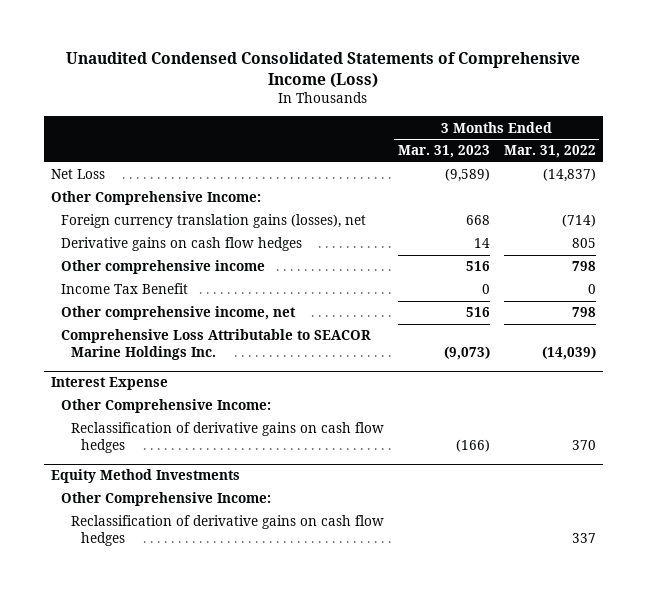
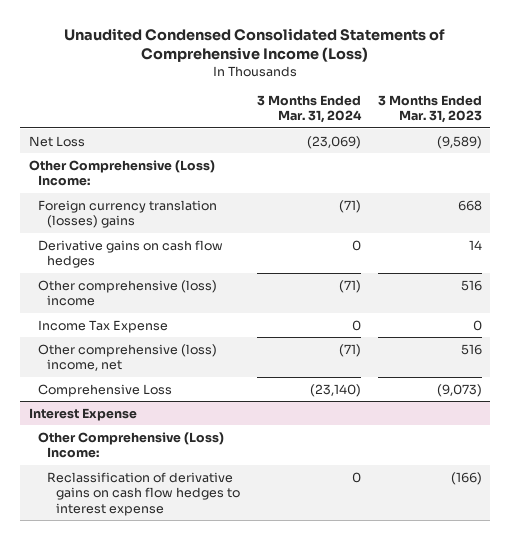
[503,145,596,159] Mar. 31, 2022 -> none
none -> [256,94,362,124] 3 Months Ended Mar. 31, 2024
[50,191,261,206] Other Comprehensive Income: -> [28,159,215,187] Other Comprehensive (Loss) Income:
[60,214,366,229] Foreign currency translation gains (losses), net -> [37,199,217,229] Foreign currency translation (losses) gains
[60,260,265,275] Other comprehensive income -> [37,279,217,307] Other comprehensive (loss) income
[60,283,188,295] Income Tax Benefit -> [37,319,168,333] Income Tax Expense
[60,306,296,321] Other comprehensive income, net -> [37,343,217,372] Other comprehensive (loss) income, net
[60,329,371,360] Comprehensive Loss Attributable to SEACOR Marine Holdings Inc. -> [37,383,172,397] Comprehensive Loss
[50,469,240,484] Equity Method Investments -> none
[60,492,271,507] Other Comprehensive Income: -> none
[70,515,384,546] Reclassification of derivative gains on cash flow hedges -> none
[60,399,271,414] Other Comprehensive Income: -> [37,431,224,459] Other Comprehensive (Loss) Income:
[70,422,384,453] Reclassification of derivative gains on cash flow hedges -> [46,471,241,516] Reclassification of derivative gains on cash flow hedges to interest expense

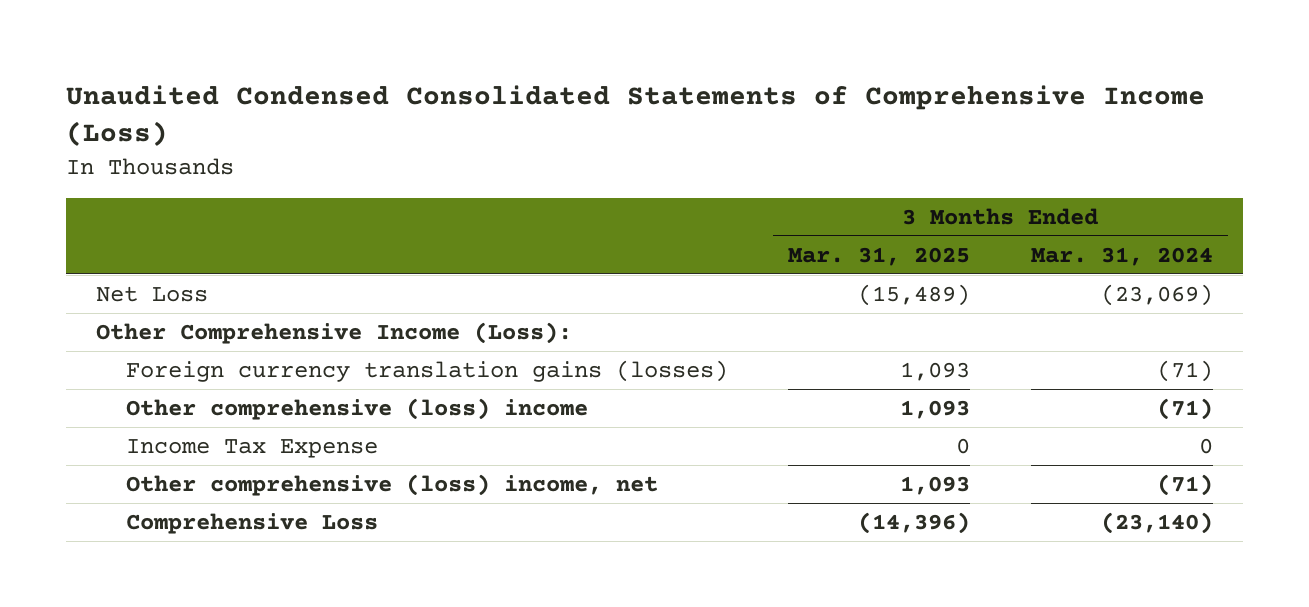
[377,94,482,124] 3 Months Ended Mar. 31, 2023 -> none
none -> [788,246,971,266] Mar. 31, 2025
[37,239,223,269] Derivative gains on cash flow hedges -> none
[28,159,215,187] Other Comprehensive (Loss) Income: -> [96,321,573,344] Other Comprehensive Income (Loss):
[37,199,217,229] Foreign currency translation (losses) gains -> [126,359,729,382] Foreign currency translation gains (losses)
[28,407,137,421] Interest Expense -> none
[37,431,224,459] Other Comprehensive (Loss) Income: -> none
[46,471,241,516] Reclassification of derivative gains on cash flow hedges to interest expense -> none

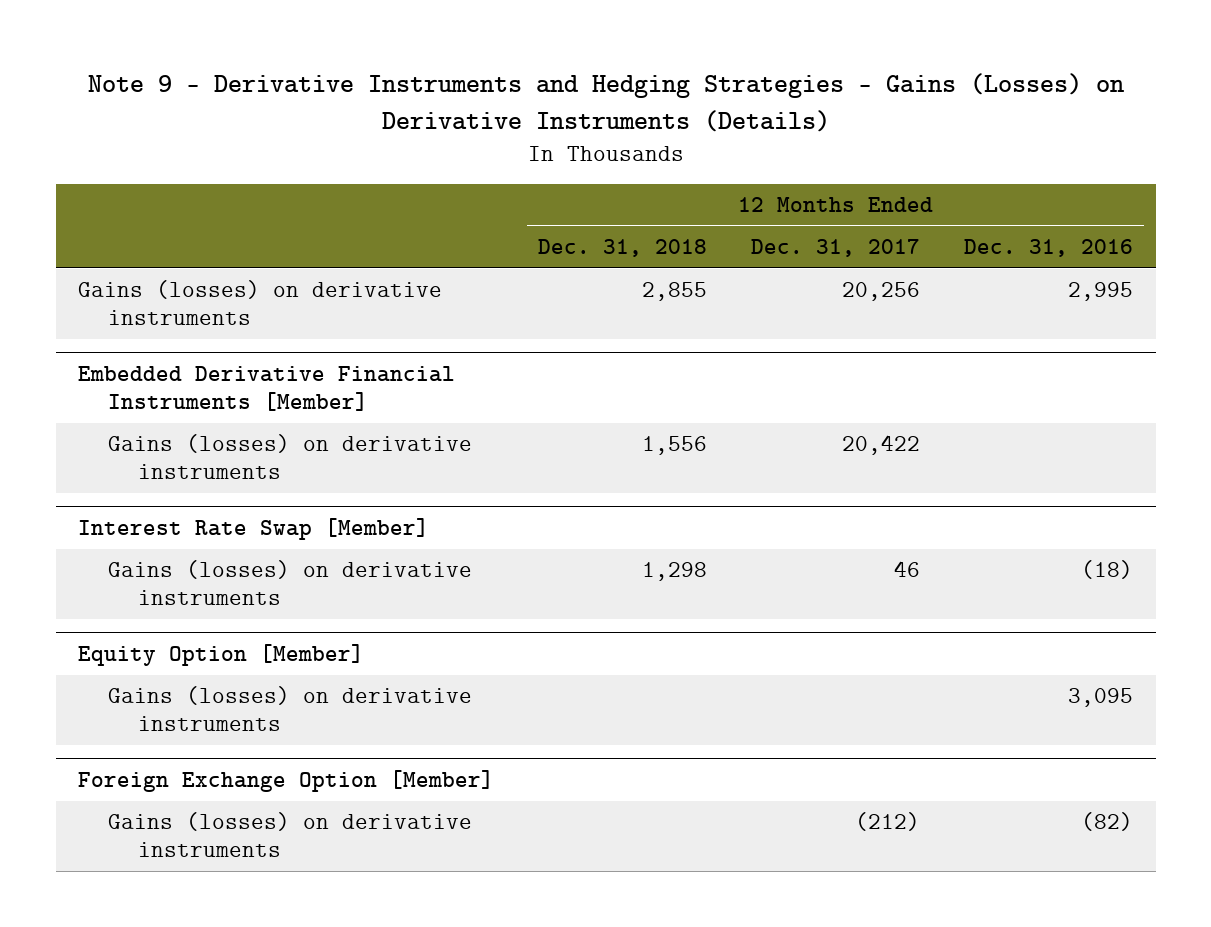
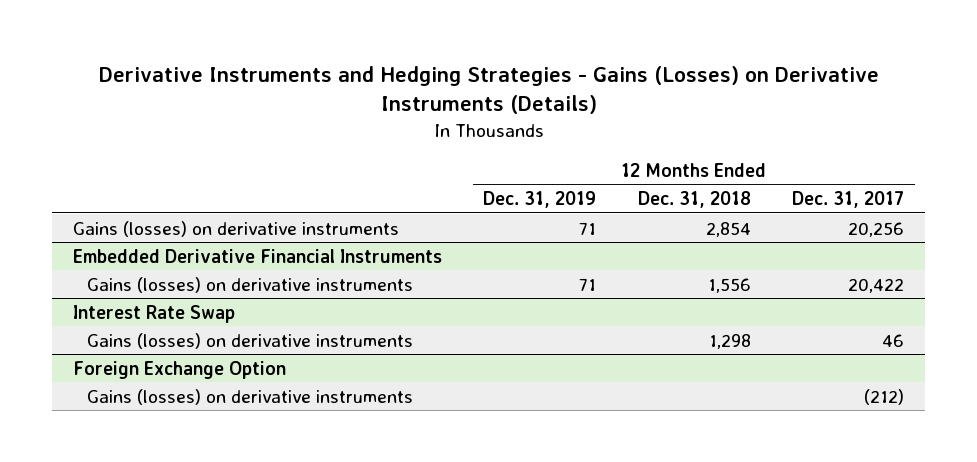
[87,73,1125,132] Note 9 - Derivative Instruments and Hedging Strategies - Gains (Losses) on Derivative Instruments (Details) -> [98,65,879,115] Derivative Instruments and Hedging Strategies - Gains (Losses) on Derivative Instruments (Details)
[964,239,1134,258] Dec. 31, 2016 -> none
none -> [483,190,597,208] Dec. 31, 2019
[641,282,707,302] 2,855 -> [705,221,751,237] 2,854
[77,366,455,411] Embedded Derivative Financial Instruments [Member] -> [72,248,442,263] Embedded Derivative Financial Instruments
[77,518,429,541] Interest Rate Swap [Member] -> [72,304,235,323] Interest Rate Swap
[77,644,364,667] Equity Option [Member] -> none
[107,686,472,731] Gains (losses) on derivative instruments -> none
[77,770,494,793] Foreign Exchange Option [Member] -> [72,360,286,379] Foreign Exchange Option

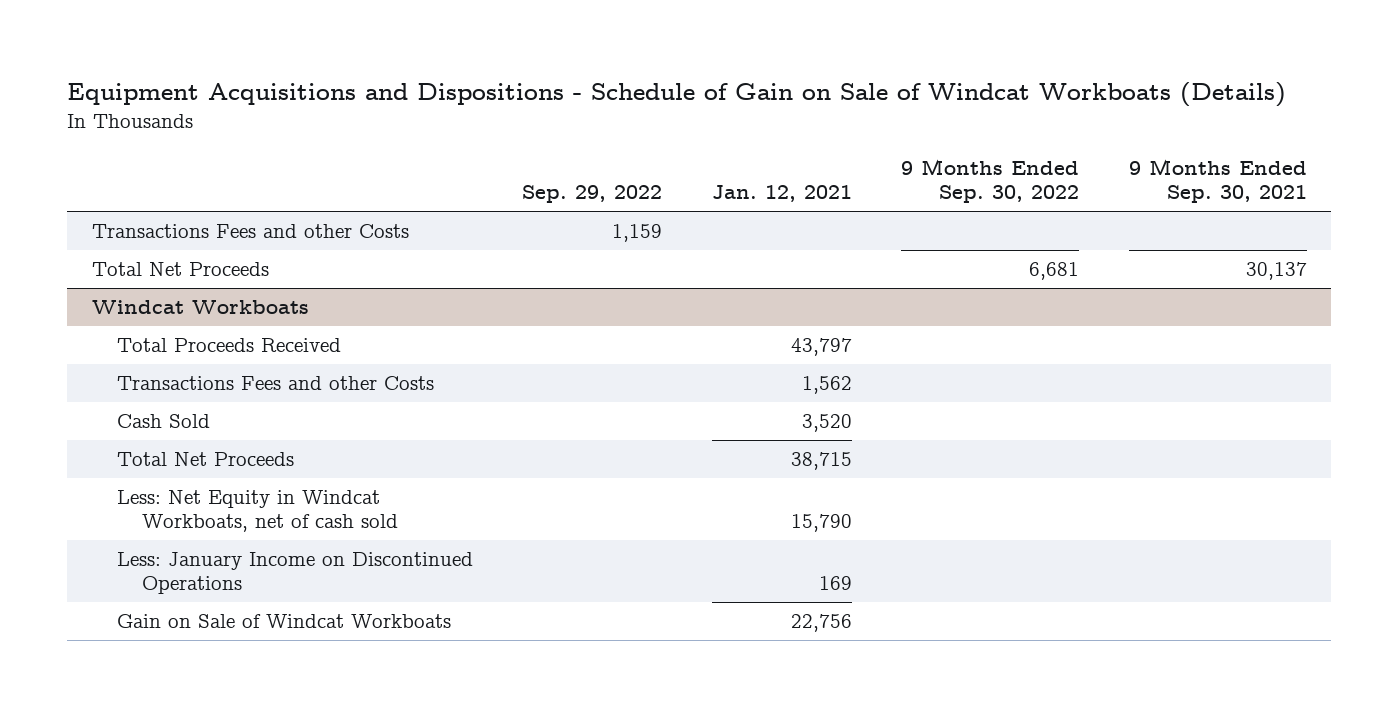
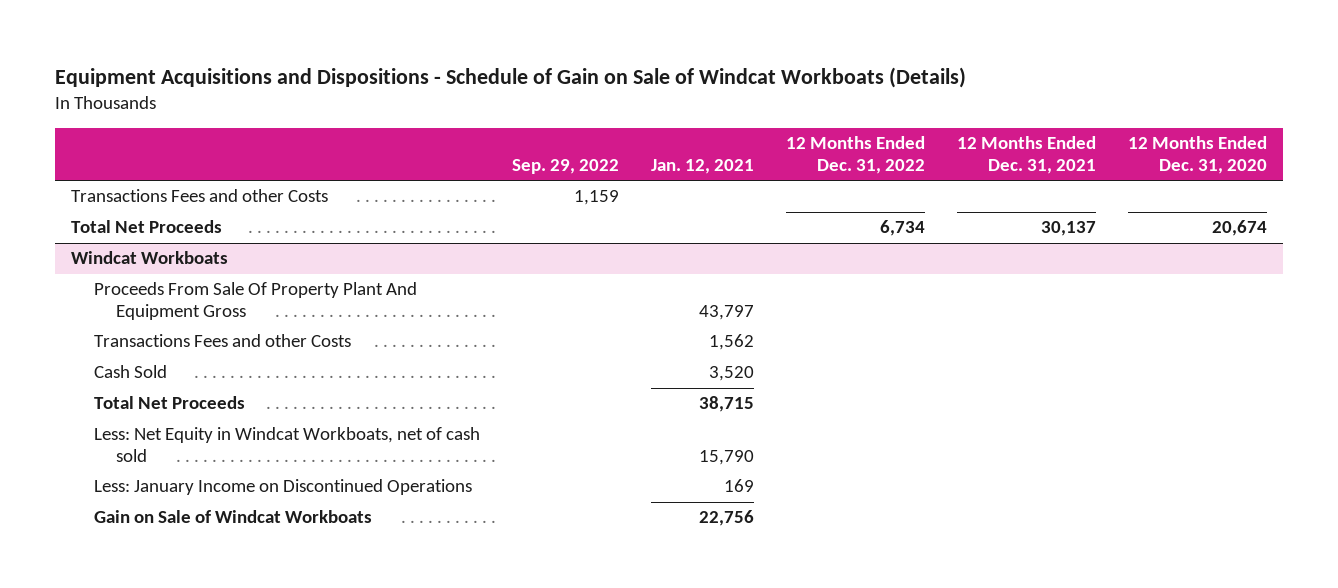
[901,159,1080,204] 9 Months Ended Sep. 30, 2022 -> none
[1128,159,1307,204] 9 Months Ended Sep. 30, 2021 -> none
none -> [785,136,925,175] 12 Months Ended Dec. 31, 2022
none -> [956,136,1096,175] 12 Months Ended Dec. 31, 2021
none -> [1127,136,1267,175] 12 Months Ended Dec. 31, 2020
[116,338,341,353] Total Proceeds Received -> [93,282,417,320] Proceeds From Sale Of Property Plant And Equipment Gross

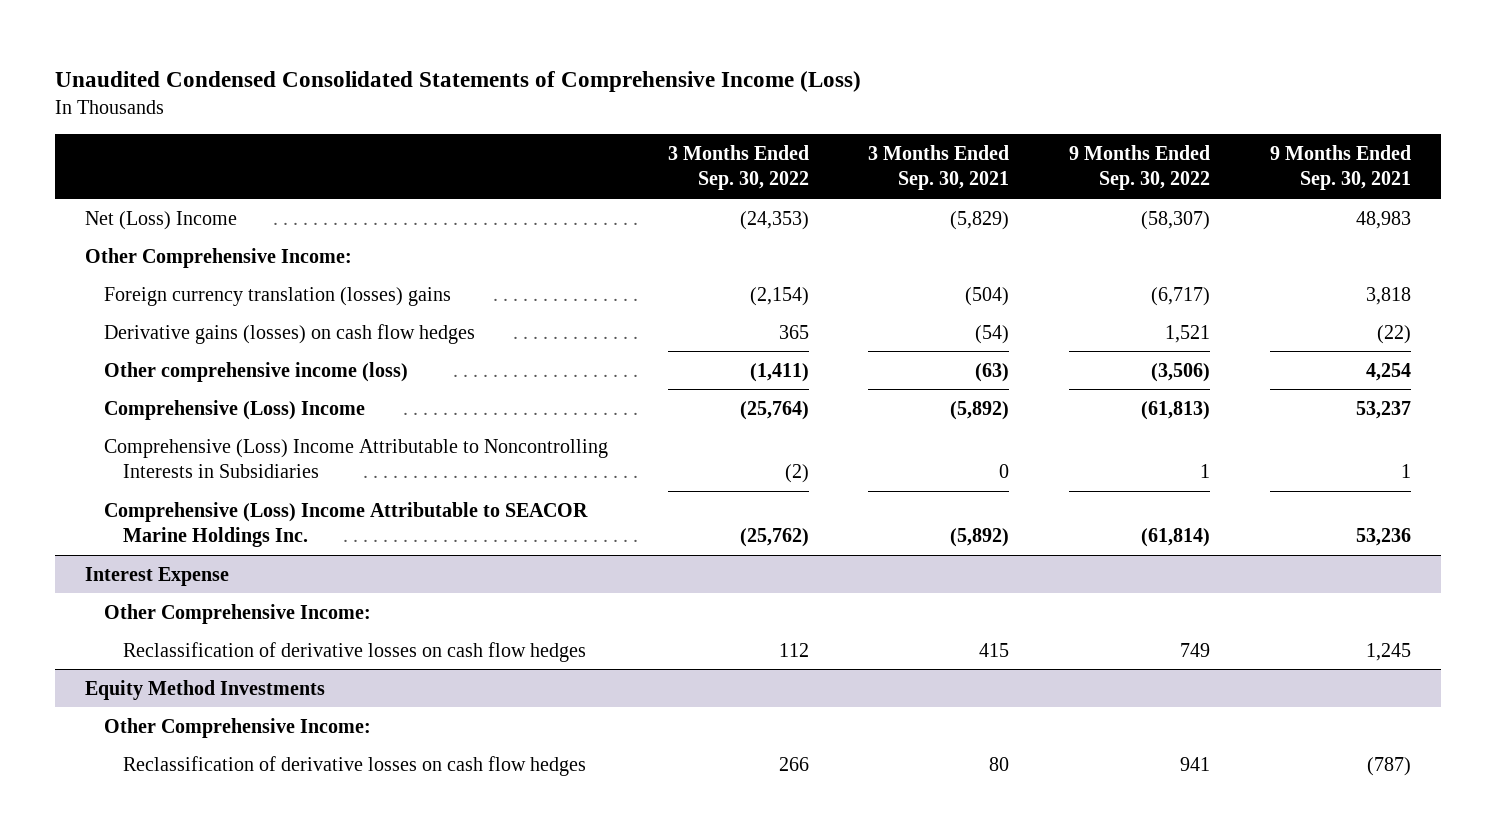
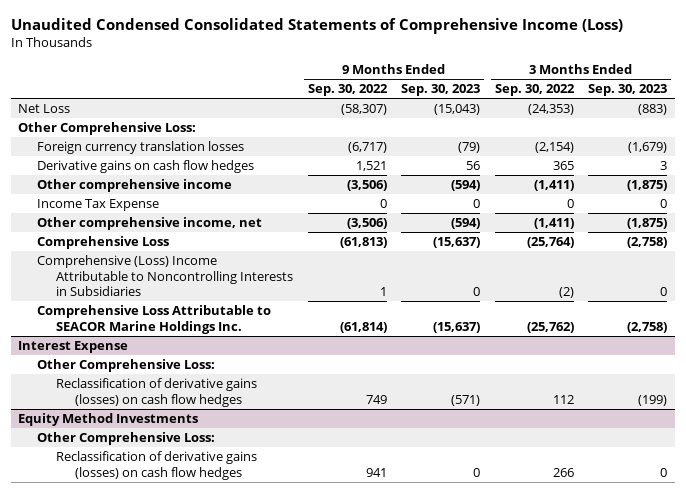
[868,144,1010,191] 3 Months Ended Sep. 30, 2021 -> none
[1269,144,1411,191] 9 Months Ended Sep. 30, 2021 -> none
none -> [401,84,481,97] Sep. 30, 2023
none -> [588,84,668,97] Sep. 30, 2023
[85,210,238,230] Net (Loss) Income -> [18,104,71,114] Net Loss
[85,247,353,268] Other Comprehensive Income: -> [18,122,197,136] Other Comprehensive Loss:
[103,286,451,306] Foreign currency translation (losses) gains -> [37,141,245,155] Foreign currency translation losses
[103,323,475,344] Derivative gains (losses) on cash flow hedges -> [37,160,255,174] Derivative gains on cash flow hedges
none -> [37,179,233,193] Other comprehensive income
none -> [37,199,160,212] Income Tax Expense
[103,361,408,382] Other comprehensive income (loss) -> [37,217,263,231] Other comprehensive income, net
[103,399,365,420] Comprehensive (Loss) Income -> [37,236,170,250] Comprehensive Loss
[103,501,588,548] Comprehensive (Loss) Income Attributable to SEACOR Marine Holdings Inc. -> [37,305,272,334] Comprehensive Loss Attributable to SEACOR Marine Holdings Inc.
[103,603,371,624] Other Comprehensive Income: -> [37,359,216,373] Other Comprehensive Loss:
[122,641,586,662] Reclassification of derivative losses on cash flow hedges -> [56,378,258,407] Reclassification of derivative gains (losses) on cash flow hedges
[103,717,371,738] Other Comprehensive Income: -> [37,432,216,446] Other Comprehensive Loss:
[122,755,586,776] Reclassification of derivative losses on cash flow hedges -> [56,451,258,480] Reclassification of derivative gains (losses) on cash flow hedges

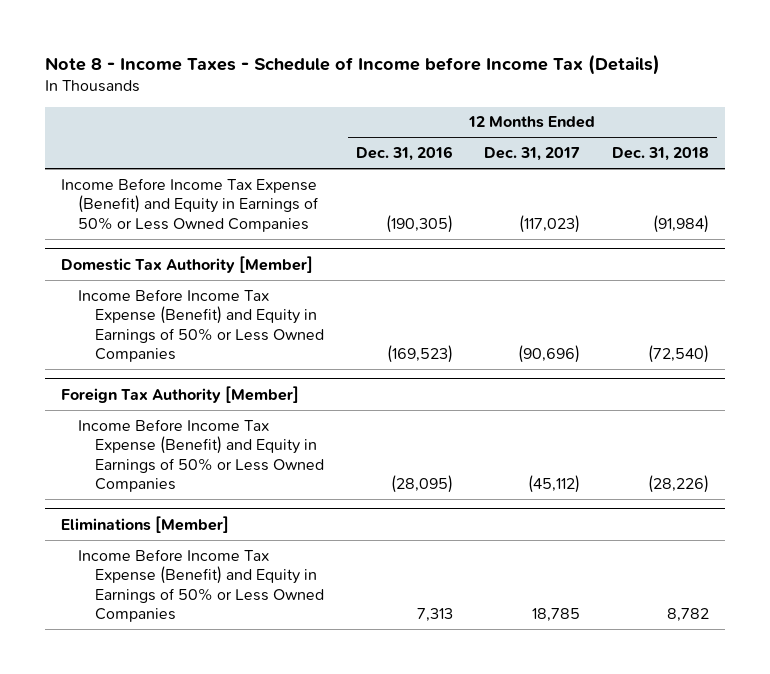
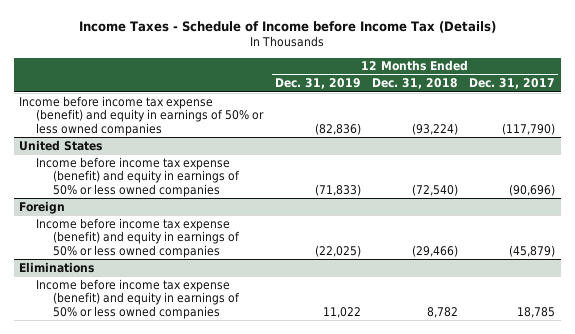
[45,53,661,75] Note 8 - Income Taxes - Schedule of Income before Income Tax (Details) -> [79,21,497,34] Income Taxes - Schedule of Income before Income Tax (Details)
[355,146,453,162] Dec. 31, 2016 -> none
none -> [274,78,361,90] Dec. 31, 2019
[60,177,320,232] Income Before Income Tax Expense (Benefit) and Equity in Earnings of 50% or Less Owned Companies -> [19,95,265,136] Income before income tax expense (benefit) and equity in earnings of 50% or less owned companies
[519,214,581,233] (117,023) -> [502,122,556,135] (117,790)
[652,214,709,233] (91,984) -> [412,122,459,135] (93,224)
[60,255,313,273] Domestic Tax Authority [Member] -> [19,139,103,151] United States
[78,288,325,362] Income Before Income Tax Expense (Benefit) and Equity in Earnings of 50% or Less Owned Companies -> [36,156,241,197] Income before income tax expense (benefit) and equity in earnings of 50% or less owned companies
[60,385,299,403] Foreign Tax Authority [Member] -> [19,200,66,214] Foreign
[78,418,325,492] Income Before Income Tax Expense (Benefit) and Equity in Earnings of 50% or Less Owned Companies -> [36,217,241,258] Income before income tax expense (benefit) and equity in earnings of 50% or less owned companies
[528,474,581,493] (45,112) -> [509,244,556,257] (45,879)
[647,474,709,493] (28,226) -> [412,244,459,257] (29,466)
[60,515,229,533] Eliminations [Member] -> [19,261,95,273] Eliminations
[78,548,325,622] Income Before Income Tax Expense (Benefit) and Equity in Earnings of 50% or Less Owned Companies -> [36,278,241,319] Income before income tax expense (benefit) and equity in earnings of 50% or less owned companies

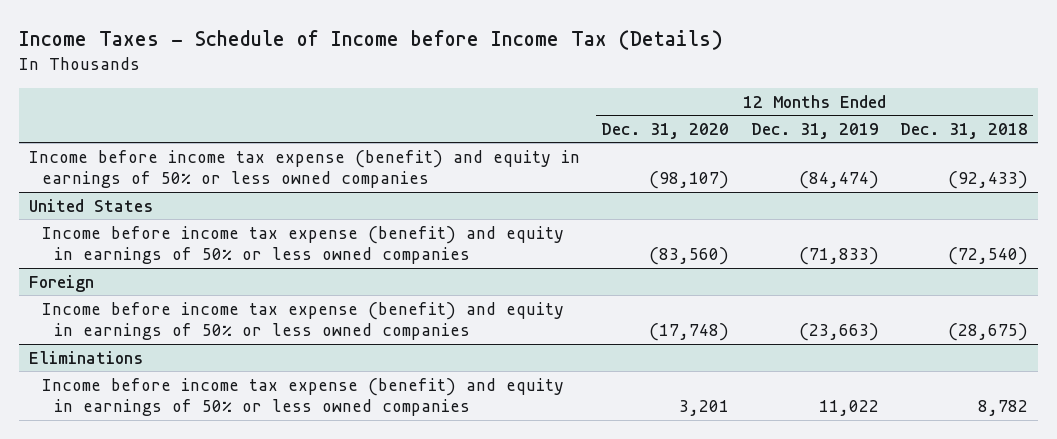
[469,78,556,90] Dec. 31, 2017 -> none
none -> [601,122,730,139] Dec. 31, 2020
[314,122,361,135] (82,836) -> [798,171,879,190] (84,474)
[412,122,459,135] (93,224) -> [947,171,1028,190] (92,433)
[314,244,361,257] (22,025) -> [798,323,879,342] (23,663)
[412,244,459,257] (29,466) -> [947,323,1028,342] (28,675)

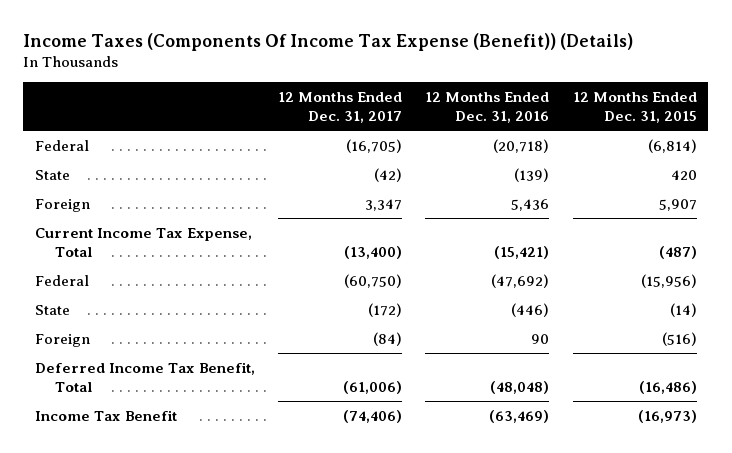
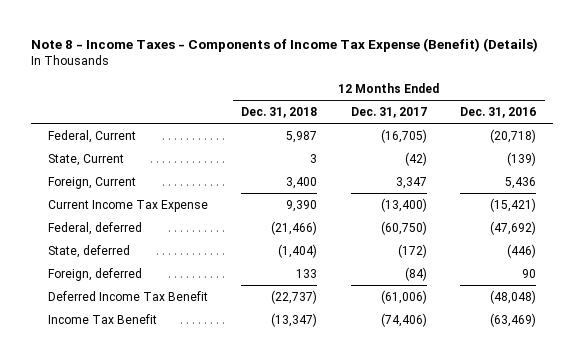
[23,32,634,51] Income Taxes (Components Of Income Tax Expense (Benefit)) (Details) -> [31,38,539,53] Note 8 - Income Taxes - Components of Income Tax Expense (Benefit) (Details)
[572,92,697,123] 12 Months Ended Dec. 31, 2015 -> none
none -> [241,106,318,118] Dec. 31, 2018
[34,139,89,151] Federal -> [47,129,136,143] Federal, Current
[34,169,70,180] State -> [47,153,124,166] State, Current
[34,198,90,212] Foreign -> [47,176,136,189] Foreign, Current
[34,227,252,257] Current Income Tax Expense, Total -> [47,199,208,212] Current Income Tax Expense
[34,274,89,286] Federal -> [47,221,142,235] Federal, deferred
[34,304,70,315] State -> [47,244,130,258] State, deferred
[34,333,90,347] Foreign -> [47,267,142,281] Foreign, deferred
[34,361,255,392] Deferred Income Tax Benefit, Total -> [47,290,208,301] Deferred Income Tax Benefit

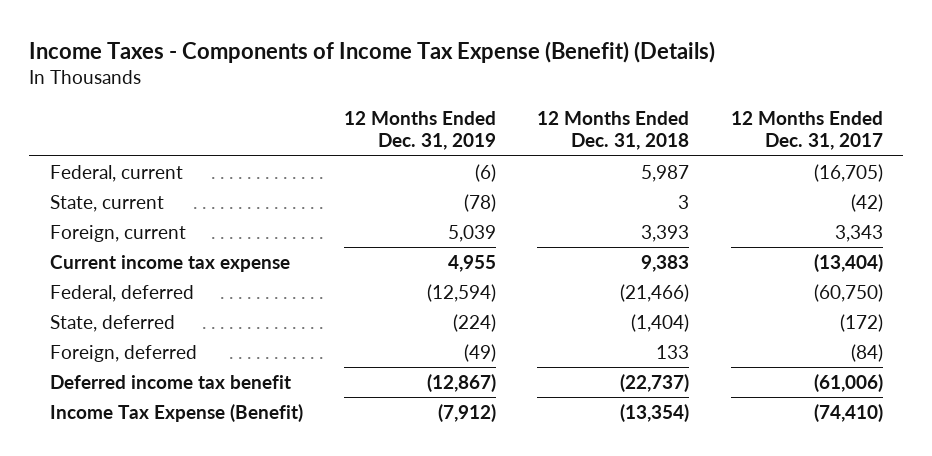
[31,38,539,53] Note 8 - Income Taxes - Components of Income Tax Expense (Benefit) (Details) -> [28,40,715,63] Income Taxes - Components of Income Tax Expense (Benefit) (Details)
[460,106,537,118] Dec. 31, 2016 -> none
none -> [343,111,496,151] 12 Months Ended Dec. 31, 2019
[47,129,136,143] Federal, Current -> [49,164,183,182] Federal, current
[47,153,124,166] State, Current -> [49,194,164,212] State, current
[47,176,136,189] Foreign, Current -> [49,224,186,242] Foreign, current
[286,176,318,189] 3,400 -> [641,224,690,242] 3,393
[395,176,427,189] 3,347 -> [834,224,883,242] 3,343
[47,199,208,212] Current Income Tax Expense -> [49,254,290,272] Current income tax expense
[286,199,318,212] 9,390 -> [641,254,690,272] 9,383
[380,197,427,212] (13,400) -> [813,253,883,272] (13,404)
[47,290,208,301] Deferred Income Tax Benefit -> [49,374,291,389] Deferred income tax benefit
[47,313,157,324] Income Tax Benefit -> [49,403,303,422] Income Tax Expense (Benefit)
[271,312,318,327] (13,347) -> [620,403,690,422] (13,354)
[380,312,427,327] (74,406) -> [813,403,883,422] (74,410)

